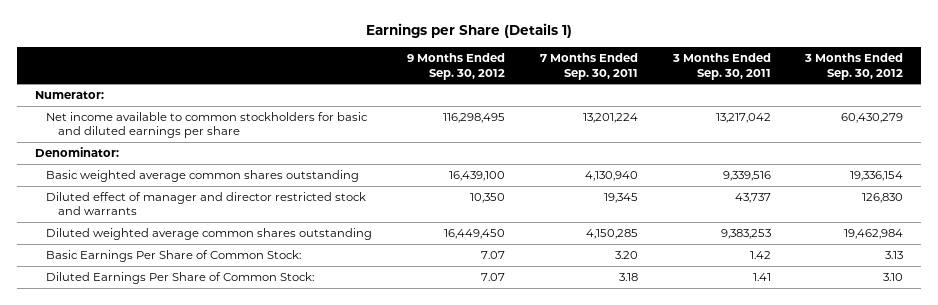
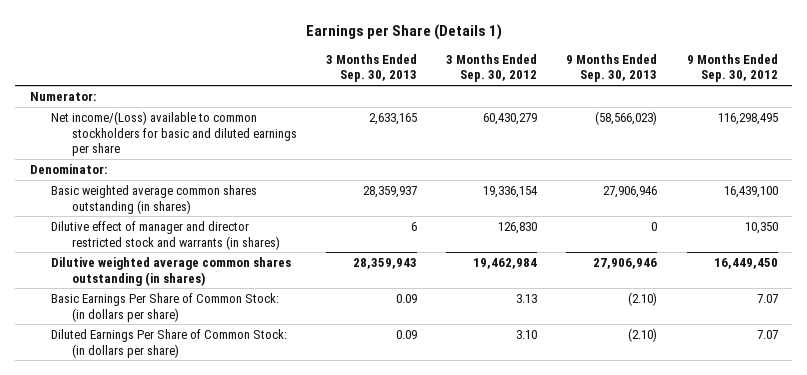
[539,53,638,80] 7 Months Ended Sep. 30, 2011 -> none
[671,53,771,80] 3 Months Ended Sep. 30, 2011 -> none
none -> [325,53,417,83] 3 Months Ended Sep. 30, 2013
none -> [566,53,658,83] 9 Months Ended Sep. 30, 2013
[46,111,369,139] Net income available to common stockholders for basic and diluted earnings per share -> [50,111,297,156] Net income/(Loss) available to common stockholders for basic and diluted earnings per share
[46,169,360,182] Basic weighted average common shares outstanding -> [50,185,257,214] Basic weighted average common shares outstanding (in shares)
[46,191,367,216] Diluted effect of manager and director restricted stock and warrants -> [50,221,280,250] Dilutive effect of manager and director restricted stock and warrants (in shares)
[46,227,373,240] Diluted weighted average common shares outstanding -> [50,257,291,286] Dilutive weighted average common shares outstanding (in shares)
[46,249,302,262] Basic Earnings Per Share of Common Stock: -> [50,293,279,322] Basic Earnings Per Share of Common Stock: (in dollars per share)
[46,271,315,284] Diluted Earnings Per Share of Common Stock: -> [50,329,287,358] Diluted Earnings Per Share of Common Stock: (in dollars per share)

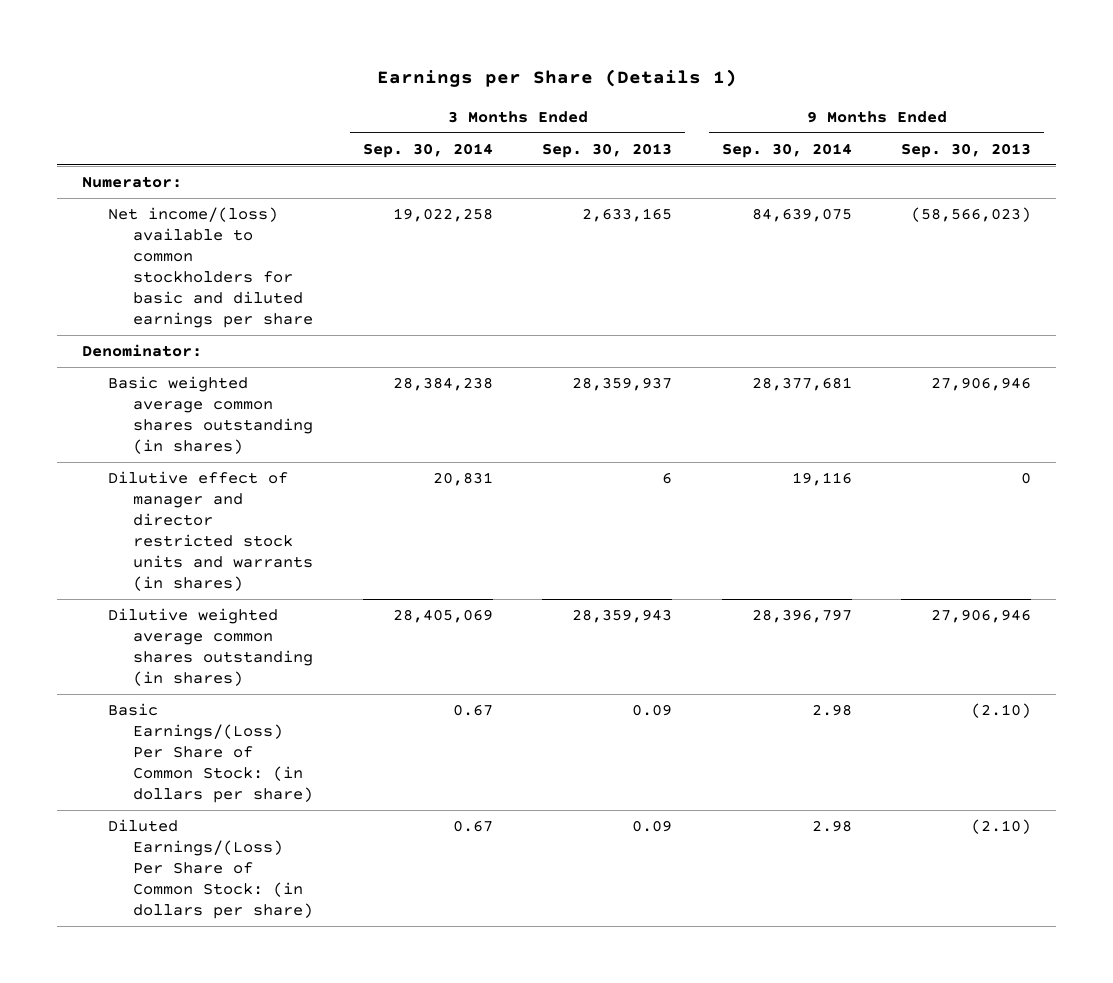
[446,53,538,83] 3 Months Ended Sep. 30, 2012 -> none
[686,53,778,83] 9 Months Ended Sep. 30, 2012 -> none
none -> [362,142,493,158] Sep. 30, 2014
none -> [721,142,852,158] Sep. 30, 2014
[50,111,297,156] Net income/(Loss) available to common stockholders for basic and diluted earnings per share -> [107,207,314,328] Net income/(loss) available to common stockholders for basic and diluted earnings per share
[50,221,280,250] Dilutive effect of manager and director restricted stock and warrants (in shares) -> [107,471,314,591] Dilutive effect of manager and director restricted stock units and warrants (in shares)
[50,293,279,322] Basic Earnings Per Share of Common Stock: (in dollars per share) -> [107,703,314,803] Basic Earnings/(Loss) Per Share of Common Stock: (in dollars per share)
[50,329,287,358] Diluted Earnings Per Share of Common Stock: (in dollars per share) -> [107,819,314,919] Diluted Earnings/(Loss) Per Share of Common Stock: (in dollars per share)

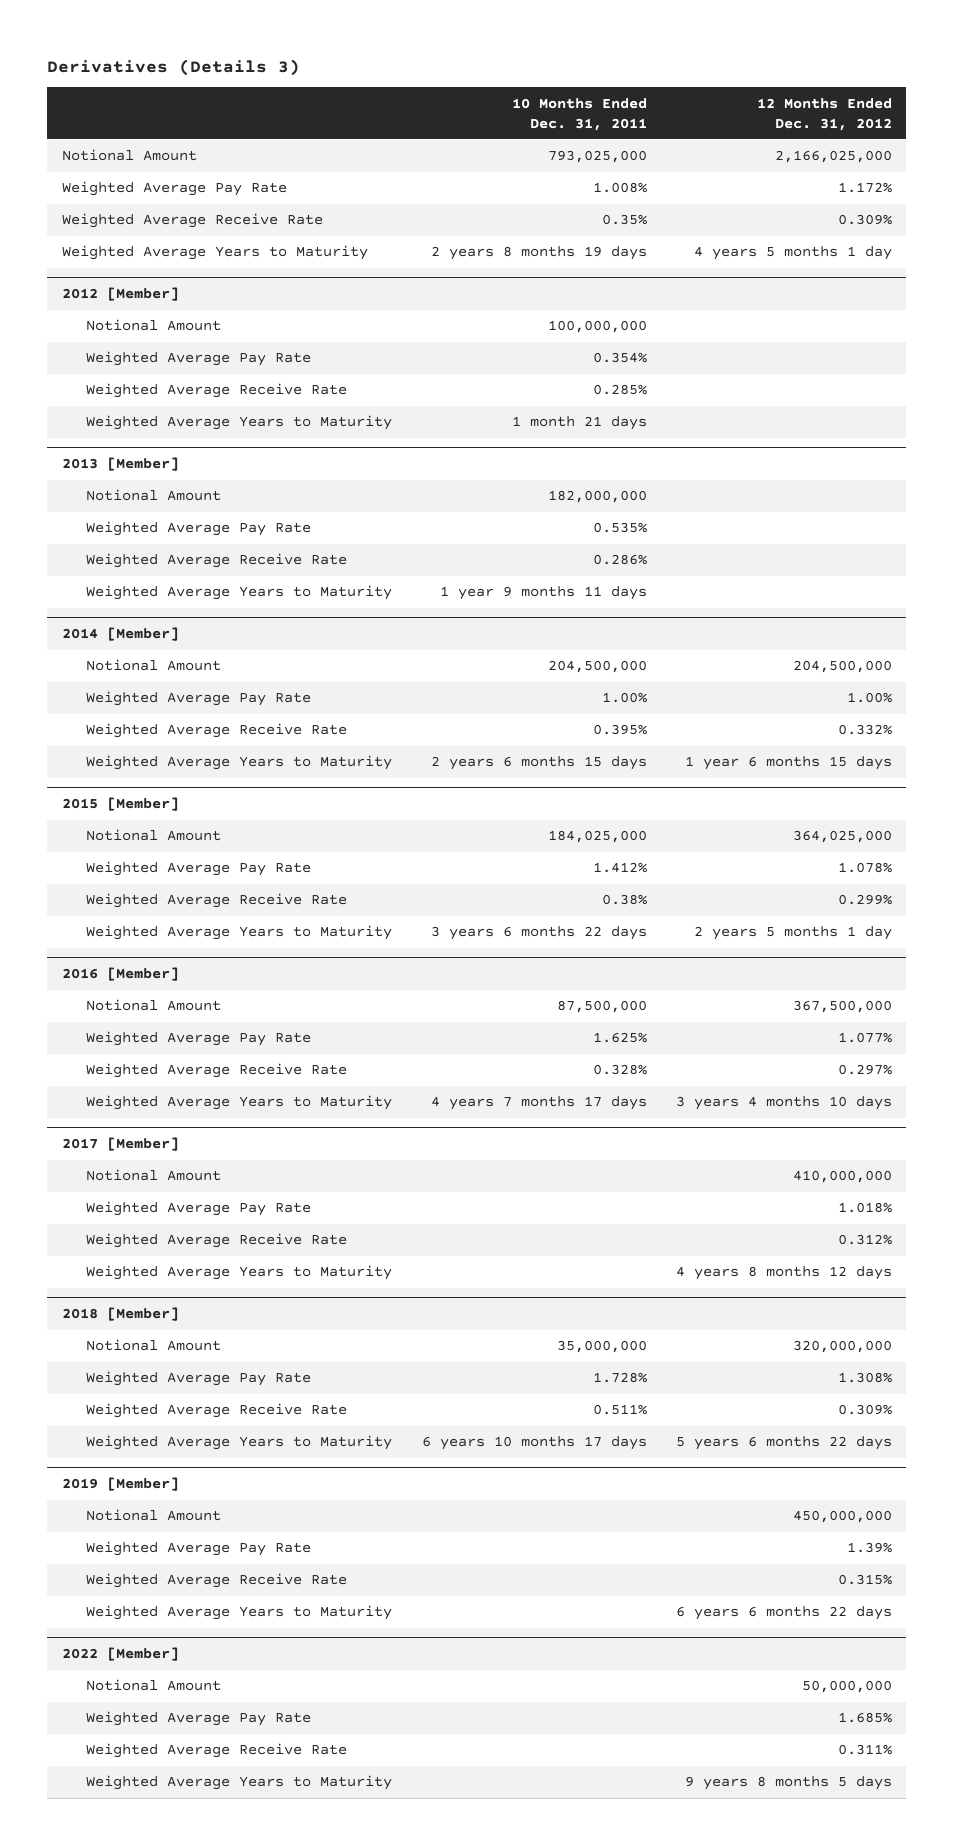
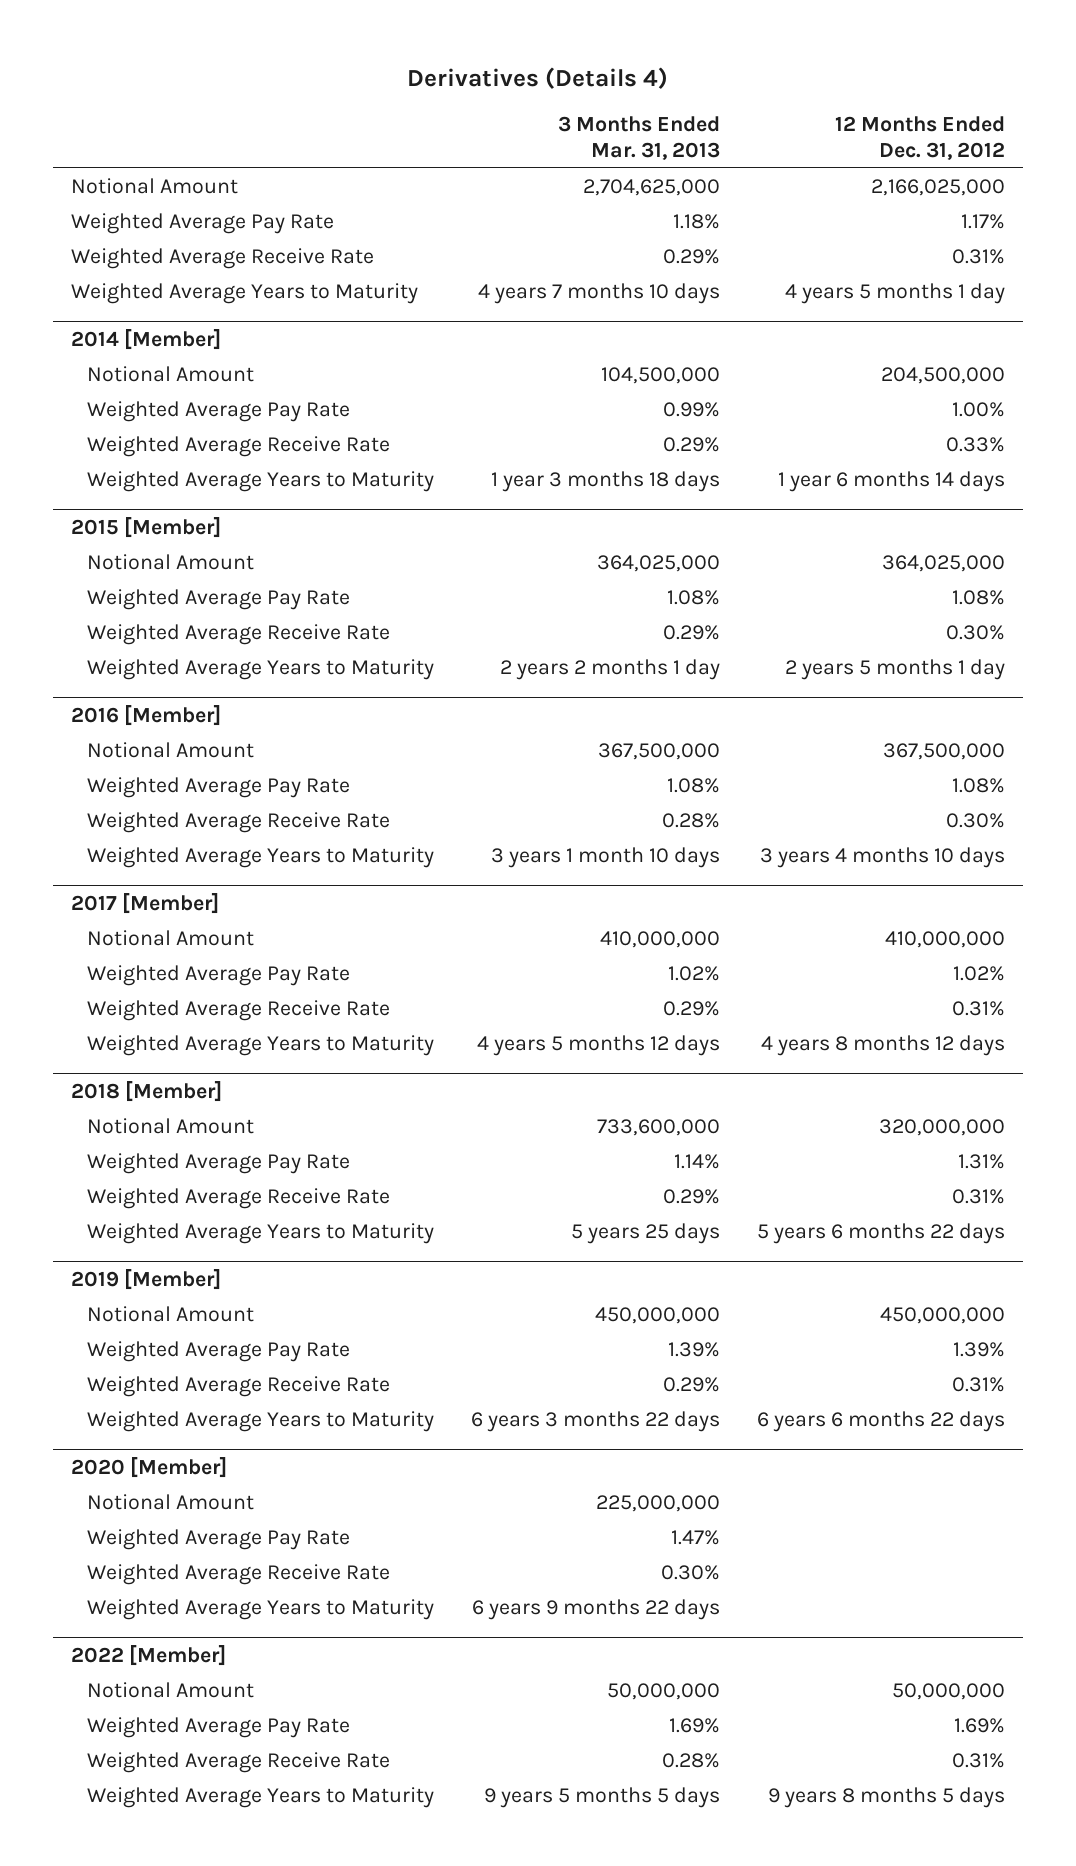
[47,58,301,76] Derivatives (Details 3) -> [406,66,668,89] Derivatives (Details 4)
[511,97,647,131] 10 Months Ended Dec. 31, 2011 -> none
none -> [557,116,720,160] 3 Months Ended Mar. 31, 2013
[837,182,892,194] 1.172% -> [960,214,1005,230] 1.17%
[837,214,892,226] 0.309% -> [951,249,1005,265] 0.31%
[61,287,179,302] 2012 [Member] -> none
[86,319,222,332] Notional Amount -> none
[86,351,312,367] Weighted Average Pay Rate -> none
[86,383,348,399] Weighted Average Receive Rate -> none
[86,415,393,431] Weighted Average Years to Maturity -> none
[61,457,179,472] 2013 [Member] -> none
[86,489,222,502] Notional Amount -> none
[86,521,312,537] Weighted Average Pay Rate -> none
[86,553,348,569] Weighted Average Receive Rate -> none
[86,585,393,601] Weighted Average Years to Maturity -> none
[837,724,892,736] 0.332% -> [945,437,1005,453] 0.33%
[684,756,892,771] 1 year 6 months 15 days -> [777,471,1005,493] 1 year 6 months 14 days
[837,862,892,874] 1.078% -> [951,590,1005,606] 1.08%
[837,894,892,906] 0.299% -> [945,625,1005,641] 0.30%
[837,1032,892,1044] 1.077% -> [951,778,1005,794] 1.08%
[837,1064,892,1076] 0.297% -> [945,813,1005,829] 0.30%
[837,1202,892,1214] 1.018% -> [952,966,1005,982] 1.02%
[837,1234,892,1246] 0.312% -> [951,1001,1005,1017] 0.31%
[837,1372,892,1384] 1.308% -> [957,1154,1005,1170] 1.31%
[837,1404,892,1416] 0.309% -> [951,1189,1005,1205] 0.31%
[837,1574,892,1586] 0.315% -> [951,1377,1005,1393] 0.31%
none -> [71,1456,228,1478] 2020 [Member]
none -> [86,1494,254,1511] Notional Amount
none -> [86,1529,350,1551] Weighted Average Pay Rate
none -> [86,1564,390,1586] Weighted Average Receive Rate
none -> [86,1599,434,1621] Weighted Average Years to Maturity
[837,1712,892,1724] 1.685% -> [953,1718,1005,1734] 1.69%
[837,1744,892,1756] 0.311% -> [951,1753,1005,1769] 0.31%

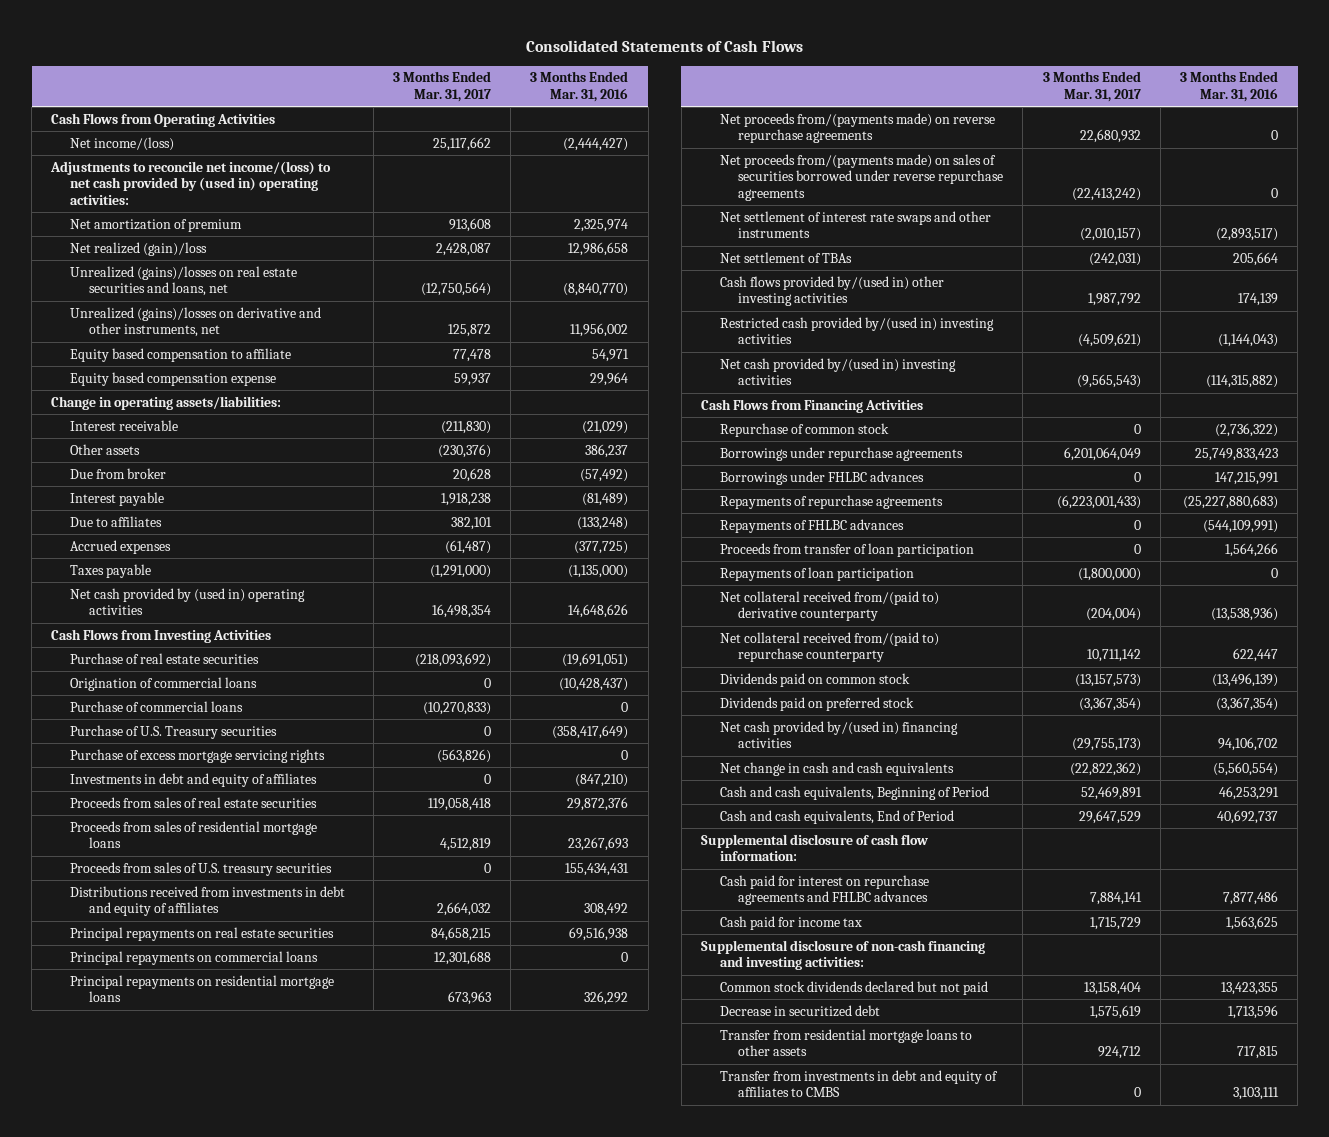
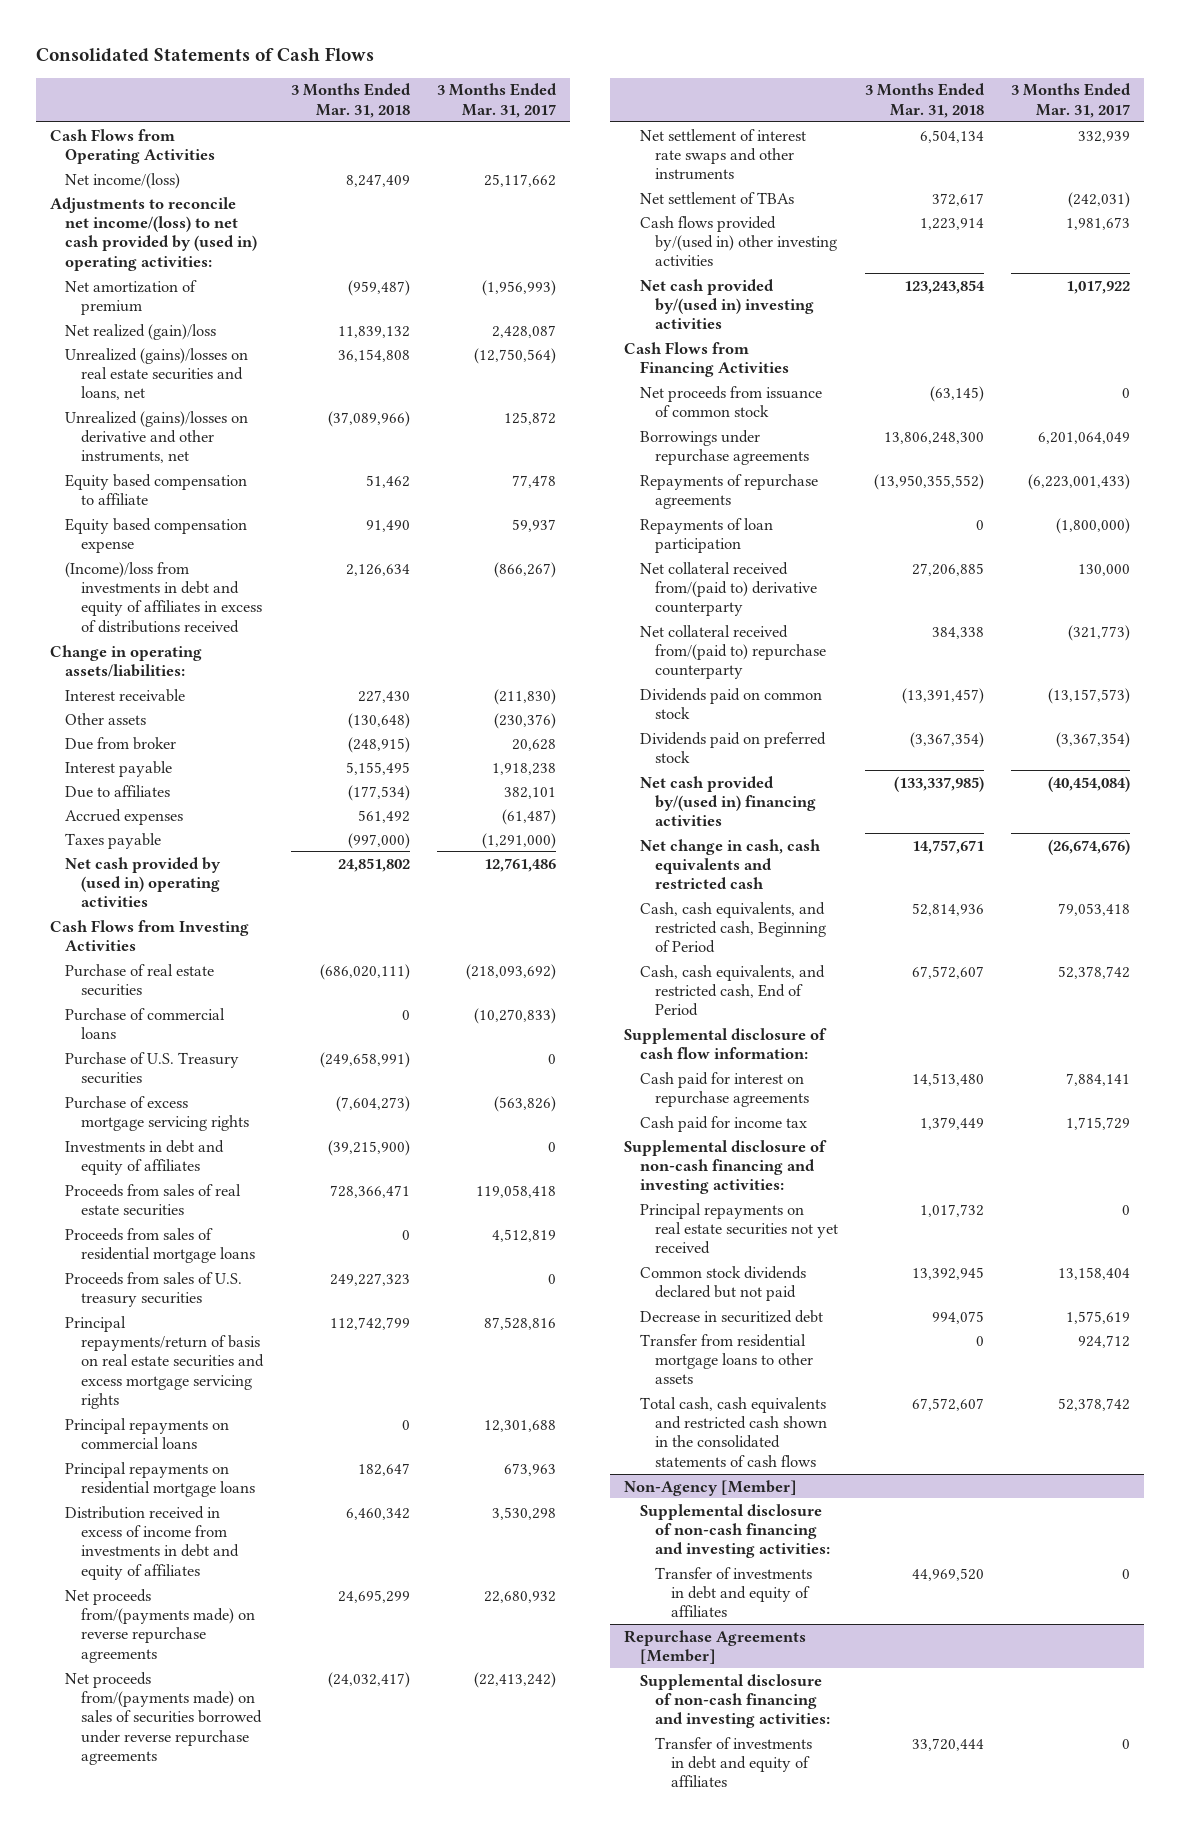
[530,71,629,102] 3 Months Ended Mar. 31, 2016 -> none
none -> [291,83,412,118] 3 Months Ended Mar. 31, 2018
[448,217,491,232] 913,608 -> [482,279,557,296] (1,956,993)
none -> [65,561,262,633] (Income)/loss from investments in debt and equity of affiliates in excess of distributions received
[431,604,491,619] 16,498,354 -> [484,857,557,872] 12,761,486
[70,676,258,691] Origination of commercial loans -> none
[70,885,346,917] Distributions received from investments in debt and equity of affiliates -> none
[70,926,335,941] Principal repayments on real estate securities -> [65,1315,264,1410] Principal repayments/return of basis on real estate securities and excess mortgage servicing rights
[430,926,491,941] 84,658,215 -> [484,1316,557,1330] 87,528,816
none -> [65,1505,239,1580] Distribution received in excess of income from investments in debt and equity of affiliates
[1079,228,1141,242] (2,010,157) -> [1078,130,1131,143] 332,939
[719,316,994,345] Restricted cash provided by/(used in) investing activities -> none
[1087,293,1141,307] 1,987,792 -> [1066,216,1131,230] 1,981,673
[1076,374,1141,389] (9,565,543) -> [1066,279,1131,294] 1,017,922
[719,422,889,437] Repurchase of common stock -> none
none -> [639,385,822,417] Net proceeds from issuance of common stock
[719,470,924,485] Borrowings under FHLBC advances -> none
[719,518,904,533] Repayments of FHLBC advances -> none
[719,542,974,557] Proceeds from transfer of loan participation -> none
[1085,608,1141,622] (204,004) -> [1078,563,1131,576] 130,000
[1086,649,1141,663] 10,711,142 -> [1068,624,1131,641] (321,773)
[1071,738,1141,752] (29,755,173) -> [1048,775,1131,792] (40,454,084)
[719,761,954,776] Net change in cash and cash equivalents -> [639,838,821,890] Net change in cash, cash equivalents and restricted cash
[1069,761,1141,776] (22,822,362) -> [1048,838,1131,855] (26,674,676)
[719,785,989,800] Cash and cash equivalents, Beginning of Period -> [639,901,827,954] Cash, cash equivalents, and restricted cash, Beginning of Period
[1080,785,1142,800] 52,469,891 -> [1058,902,1131,916] 79,053,418
[719,809,954,824] Cash and cash equivalents, End of Period -> [639,964,825,1017] Cash, cash equivalents, and restricted cash, End of Period
[1078,809,1141,824] 29,647,529 -> [1058,965,1131,979] 52,378,742
[719,874,929,906] Cash paid for interest on repurchase agreements and FHLBC advances -> [639,1071,810,1107] Cash paid for interest on repurchase agreements
none -> [639,1202,839,1255] Principal repayments on real estate securities not yet received
none -> [639,1396,828,1467] Total cash, cash equivalents and restricted cash shown in the consolidated statements of cash flows
none -> [623,1479,797,1496] Non-Agency [Member]
none -> [639,1503,831,1559] Supplemental disclosure of non-cash financing and investing activities:
[719,1069,998,1098] Transfer from investments in debt and equity of affiliates to CMBS -> [655,1566,813,1618] Transfer of investments in debt and equity of affiliates
none -> [623,1629,806,1664] Repurchase Agreements [Member]
none -> [639,1673,831,1729] Supplemental disclosure of non-cash financing and investing activities:
none -> [655,1736,813,1788] Transfer of investments in debt and equity of affiliates

